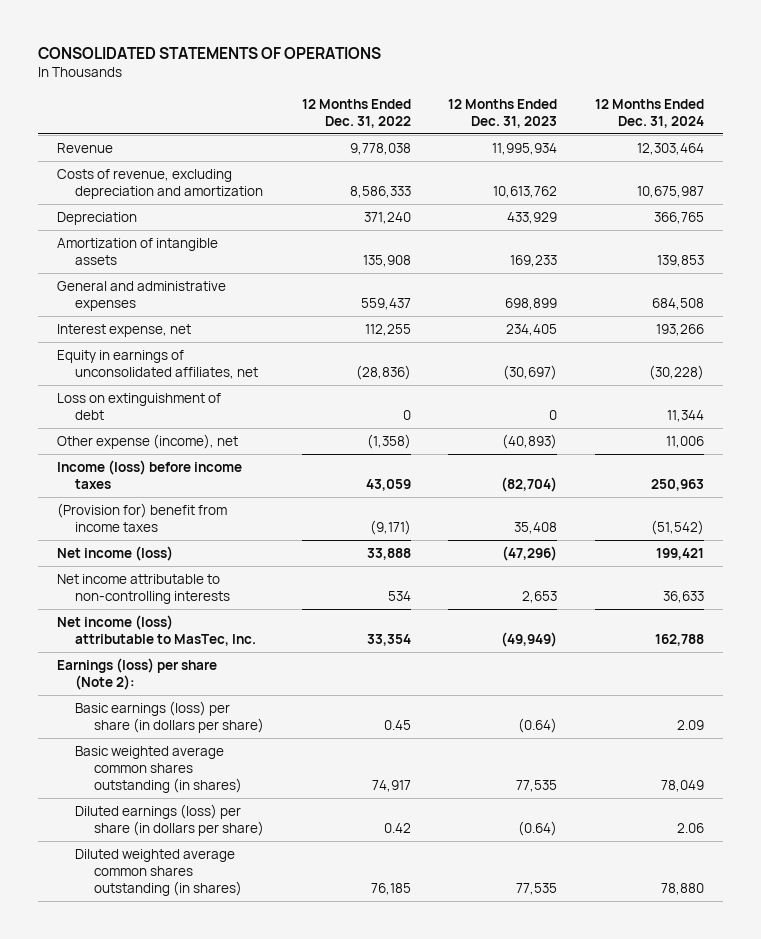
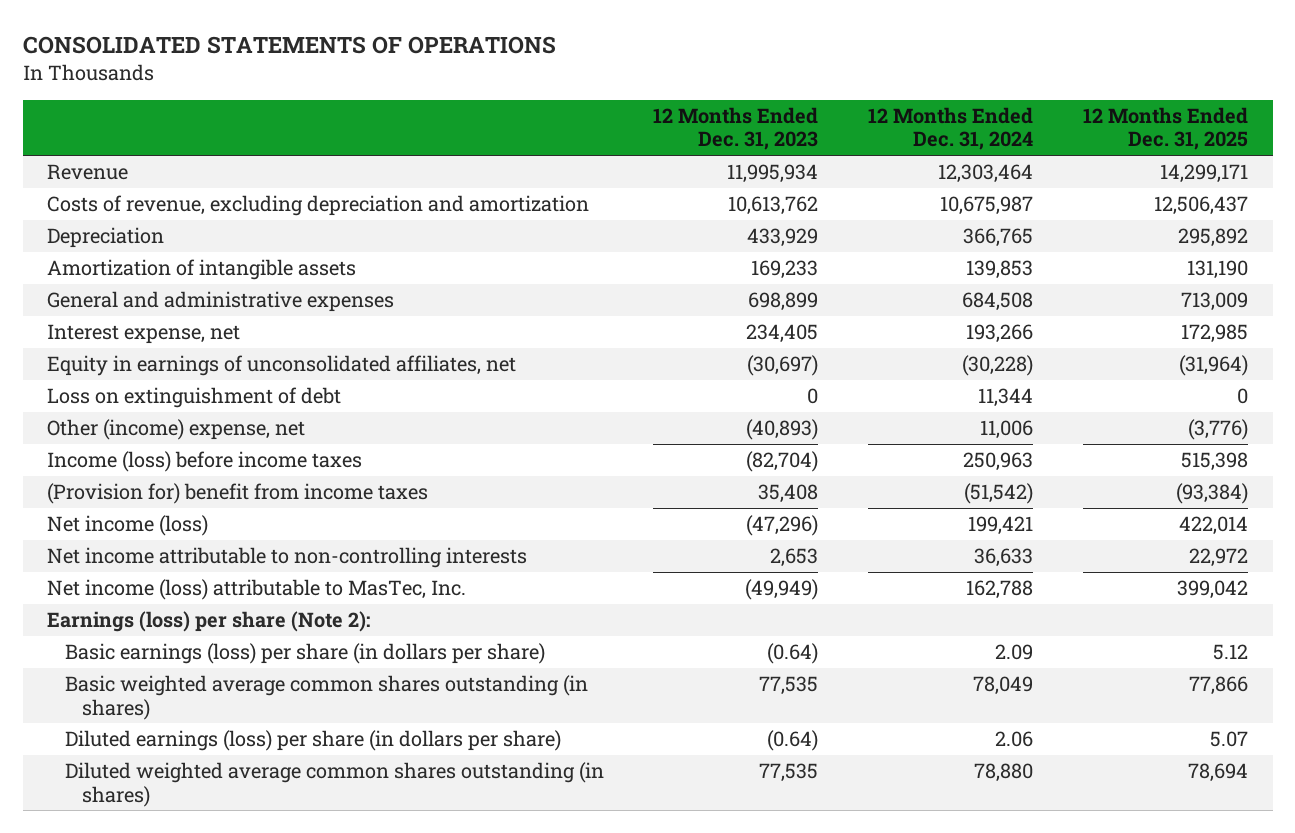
[301,98,411,128] 12 Months Ended Dec. 31, 2022 -> none
none -> [1082,106,1248,151] 12 Months Ended Dec. 31, 2025
[56,433,238,449] Other expense (income), net -> [47,418,306,440] Other (income) expense, net

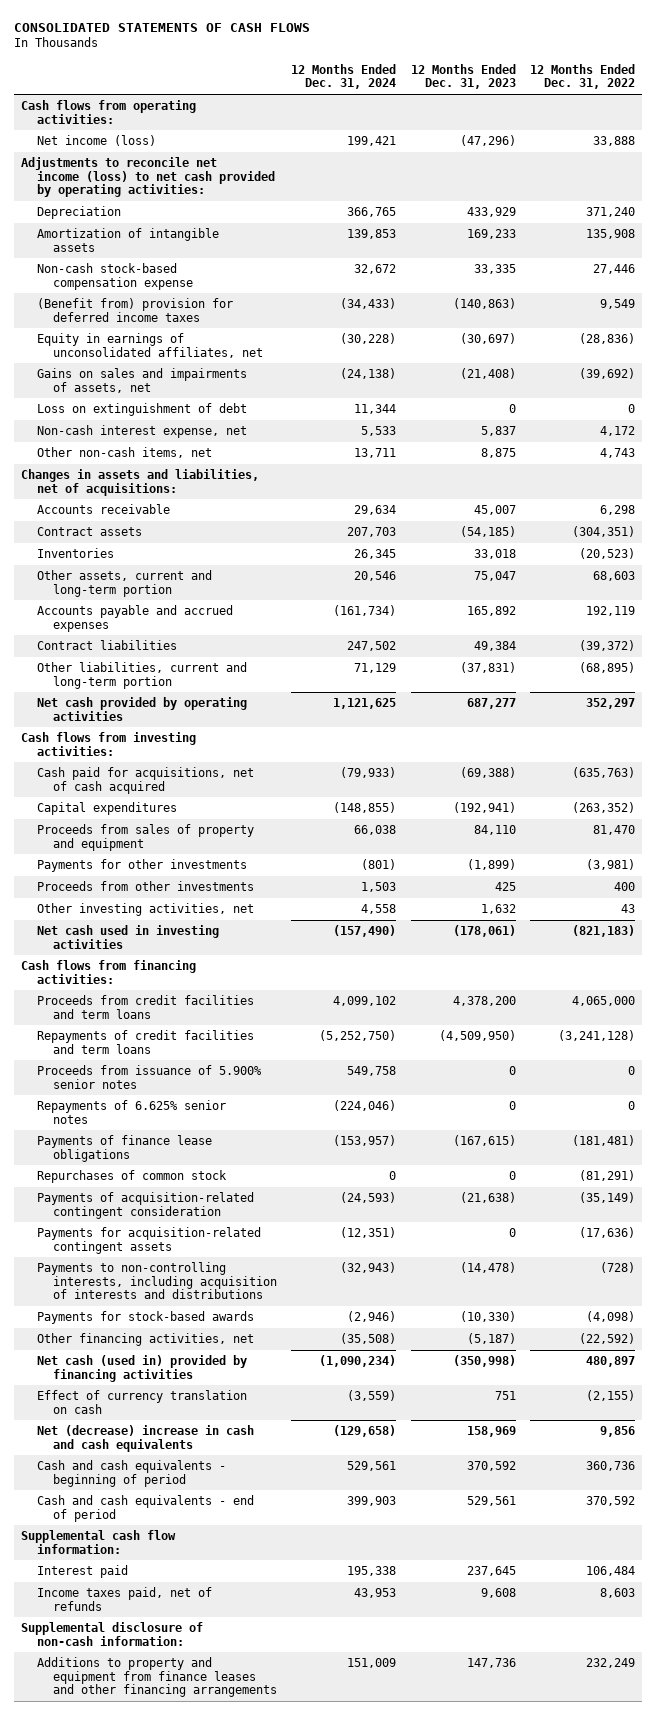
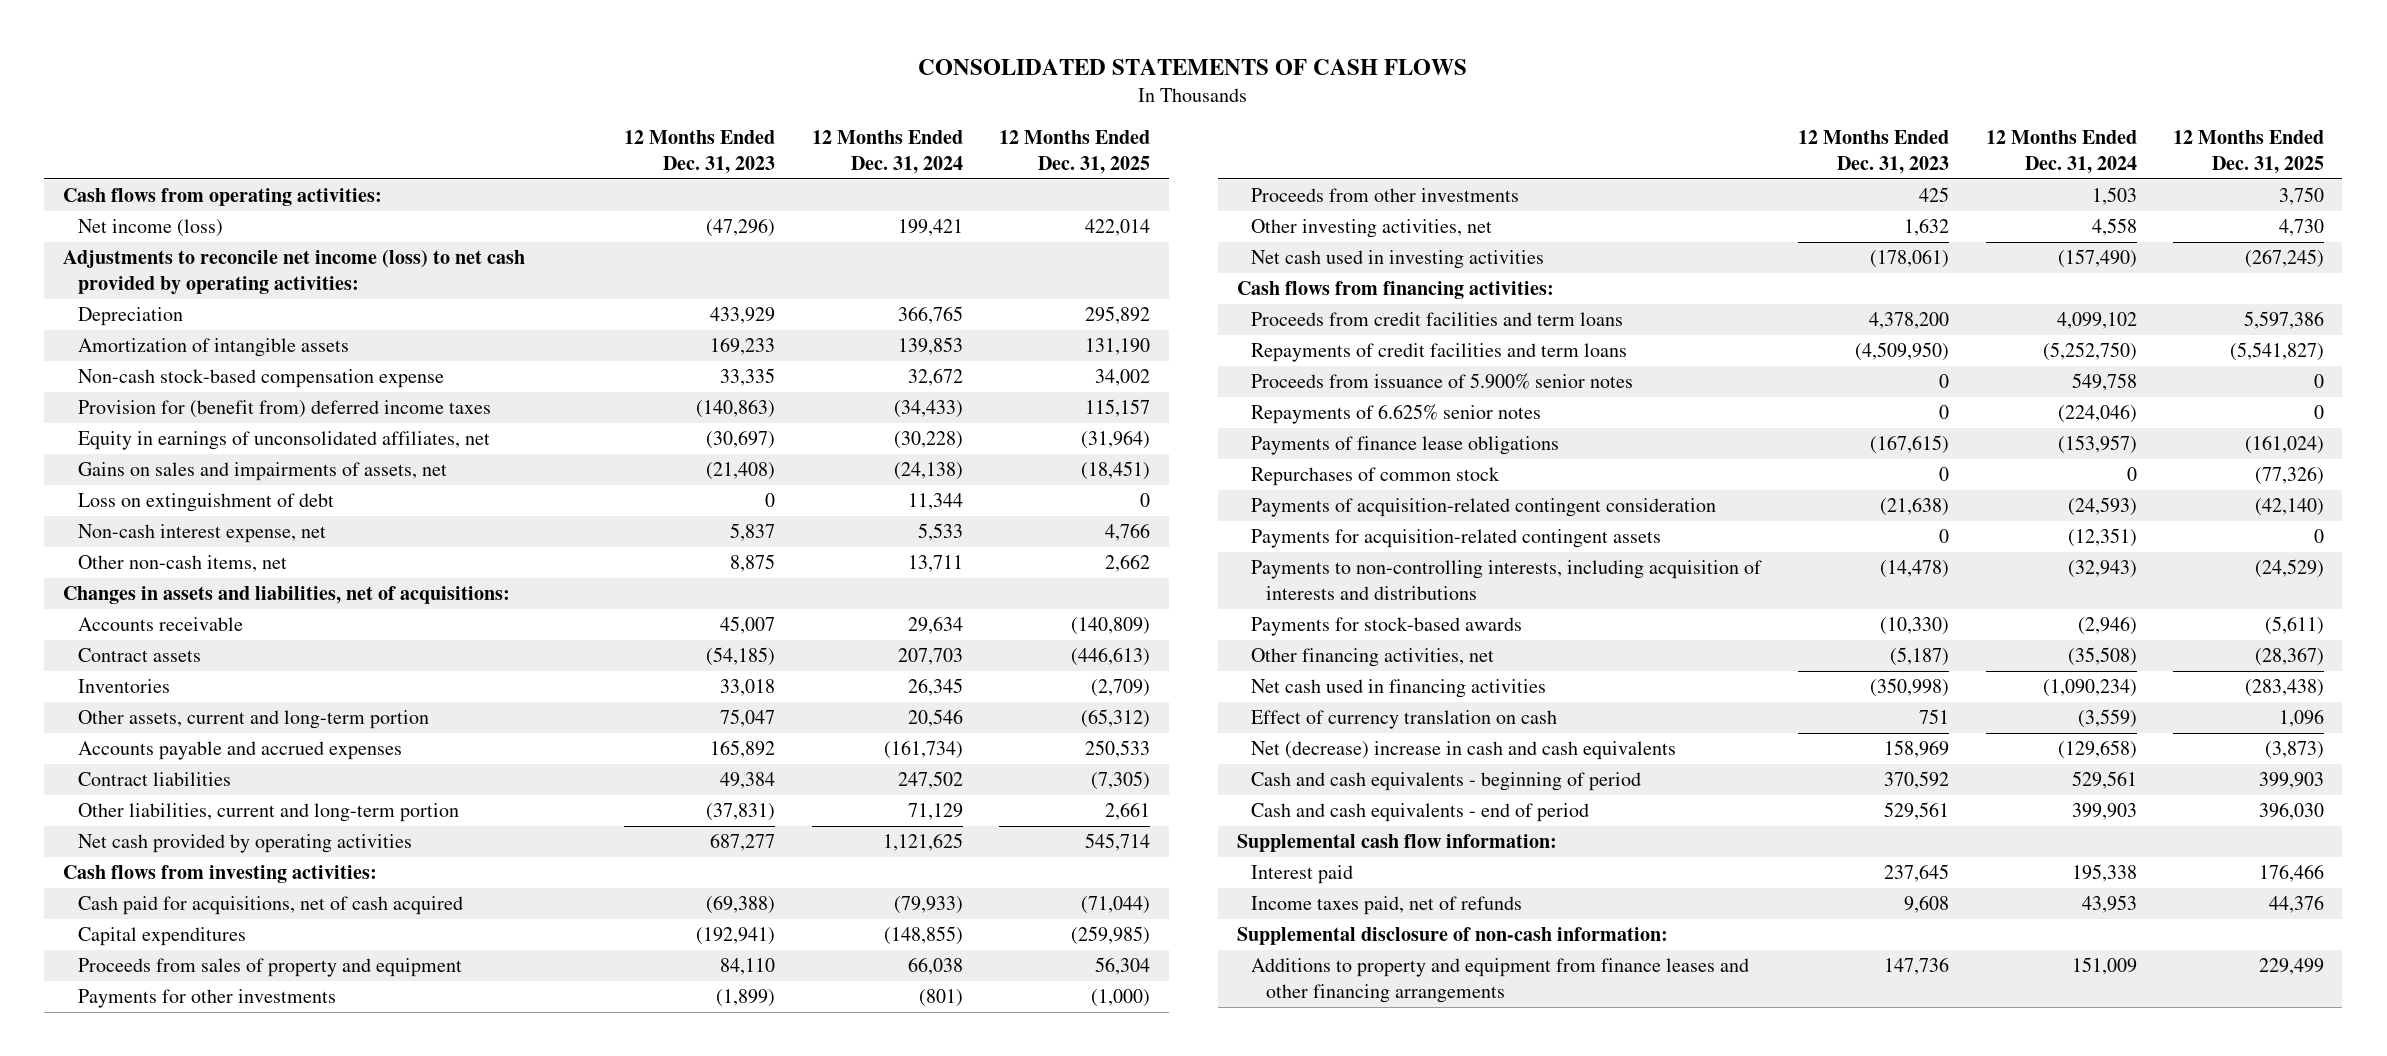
[529,63,635,90] 12 Months Ended Dec. 31, 2022 -> none
none -> [999,130,1151,174] 12 Months Ended Dec. 31, 2025
[37,298,234,322] (Benefit from) provision for deferred income taxes -> [77,400,491,419] Provision for (benefit from) deferred income taxes
[37,1355,248,1382] Net cash (used in) provided by financing activities -> [1251,679,1547,699] Net cash used in financing activities

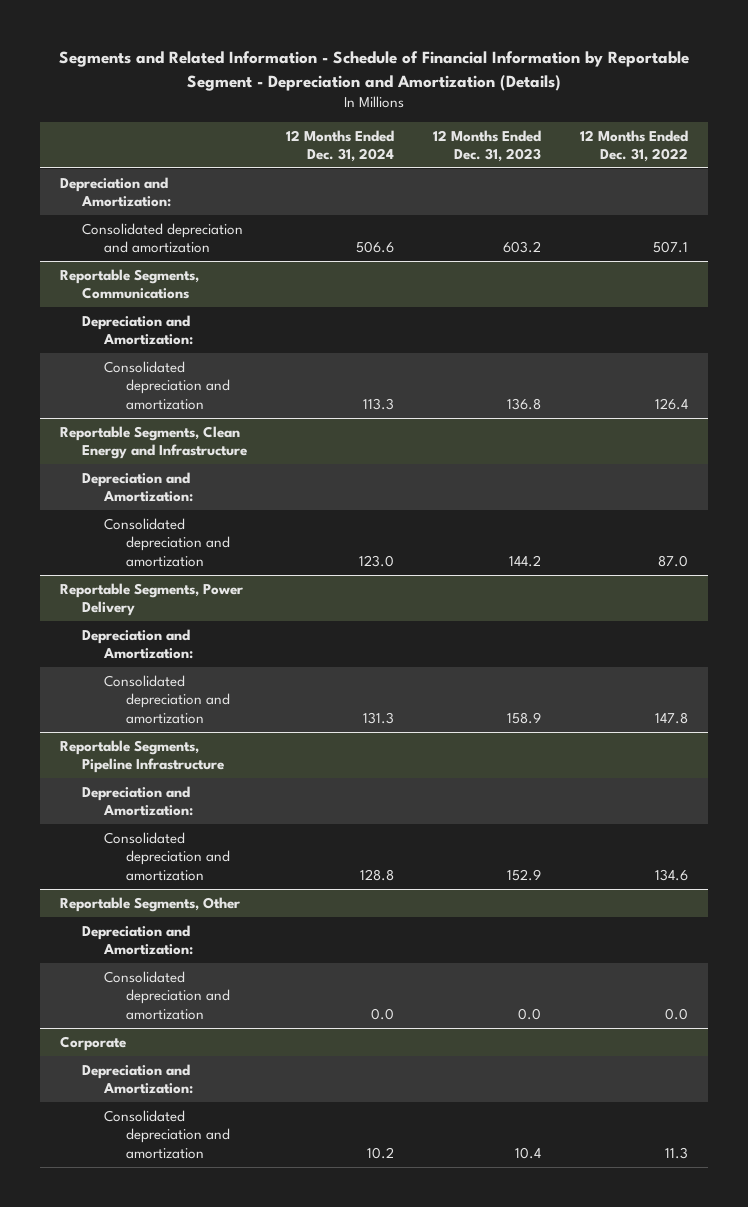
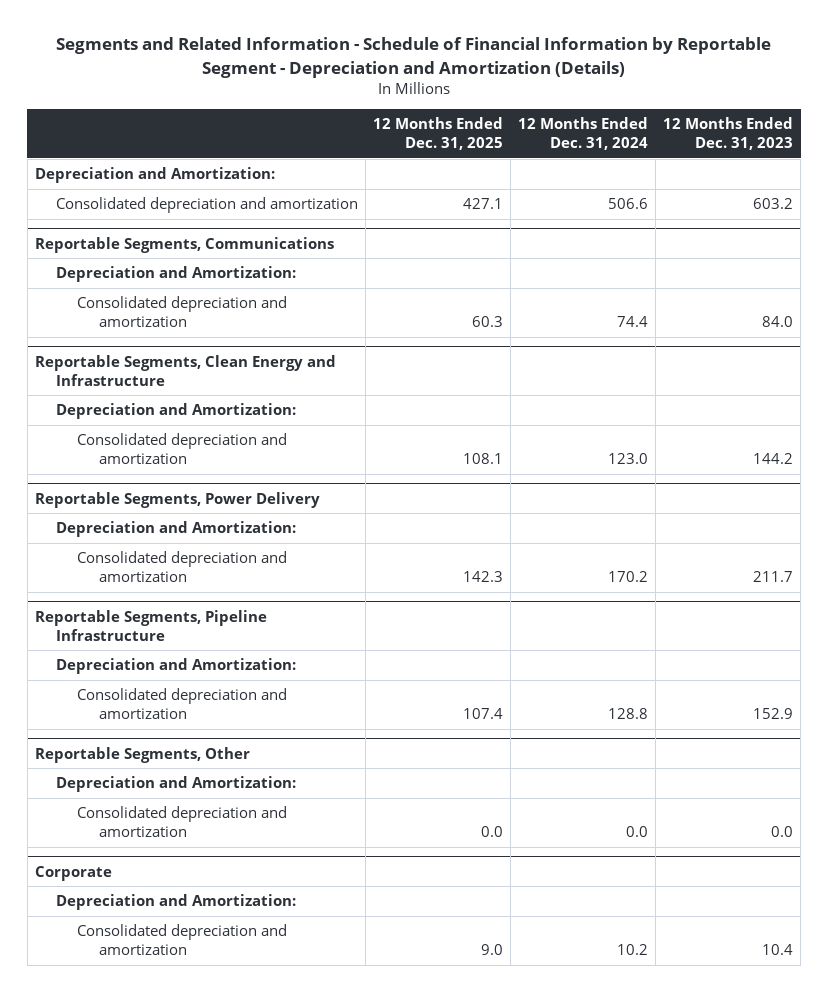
[580,129,689,163] 12 Months Ended Dec. 31, 2022 -> none
none -> [373,116,504,151] 12 Months Ended Dec. 31, 2025
[362,397,394,410] 113.3 -> [617,316,649,328] 74.4
[506,397,541,410] 136.8 -> [762,316,794,328] 84.0
[362,711,394,724] 131.3 -> [608,571,649,583] 170.2
[506,711,541,724] 158.9 -> [753,571,794,583] 211.7

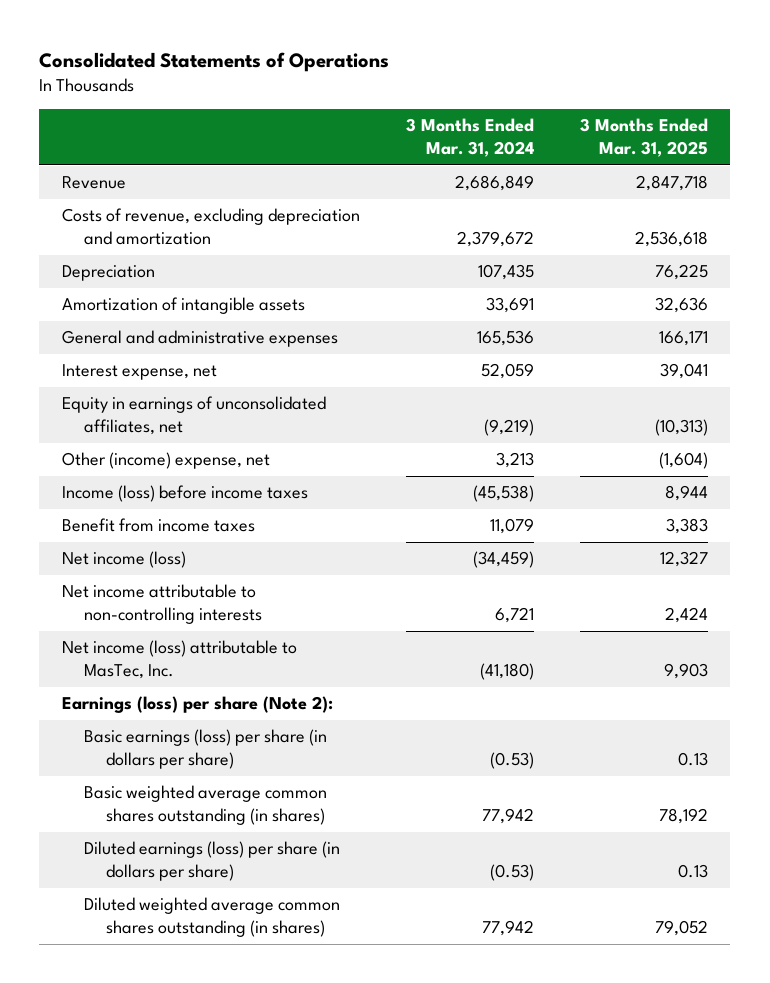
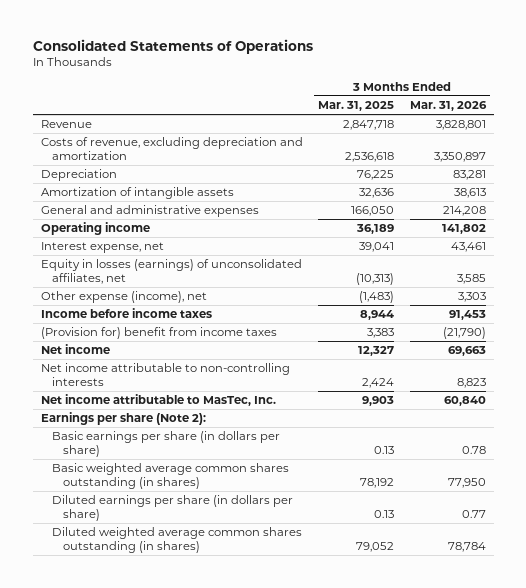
[405,118,534,158] 3 Months Ended Mar. 31, 2024 -> none
none -> [409,101,487,112] Mar. 31, 2026
[658,331,708,347] 166,171 -> [351,206,395,217] 166,050
none -> [40,222,150,236] Operating income
[62,396,327,436] Equity in earnings of unconsolidated affiliates, net -> [40,259,302,285] Equity in losses (earnings) of unconsolidated affiliates, net
[62,452,271,470] Other (income) expense, net -> [40,291,207,304] Other expense (income), net
[658,452,708,470] (1,604) -> [359,291,395,304] (1,483)
[62,485,309,503] Income (loss) before income taxes -> [40,308,212,319] Income before income taxes
[62,518,256,533] Benefit from income taxes -> [40,327,277,340] (Provision for) benefit from income taxes
[62,551,187,569] Net income (loss) -> [40,344,110,355] Net income
[62,640,298,680] Net income (loss) attributable to MasTec, Inc. -> [40,394,276,407] Net income attributable to MasTec, Inc.
[62,696,334,714] Earnings (loss) per share (Note 2): -> [40,412,206,426] Earnings per share (Note 2):
[84,729,328,770] Basic earnings (loss) per share (in dollars per share) -> [51,431,280,458] Basic earnings per share (in dollars per share)
[84,841,341,882] Diluted earnings (loss) per share (in dollars per share) -> [51,495,293,522] Diluted earnings per share (in dollars per share)

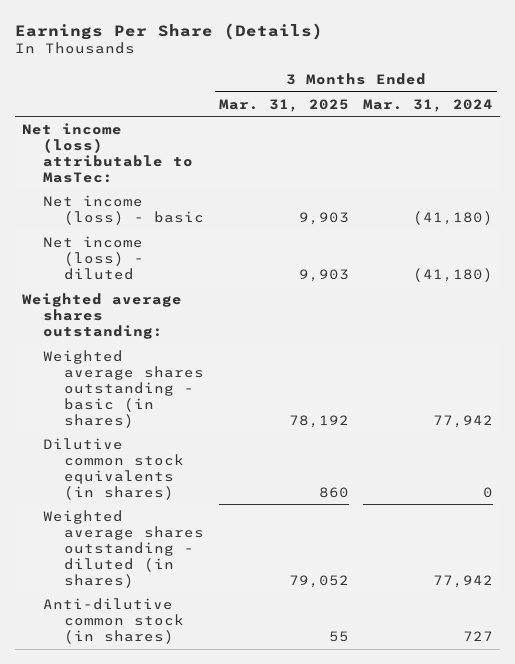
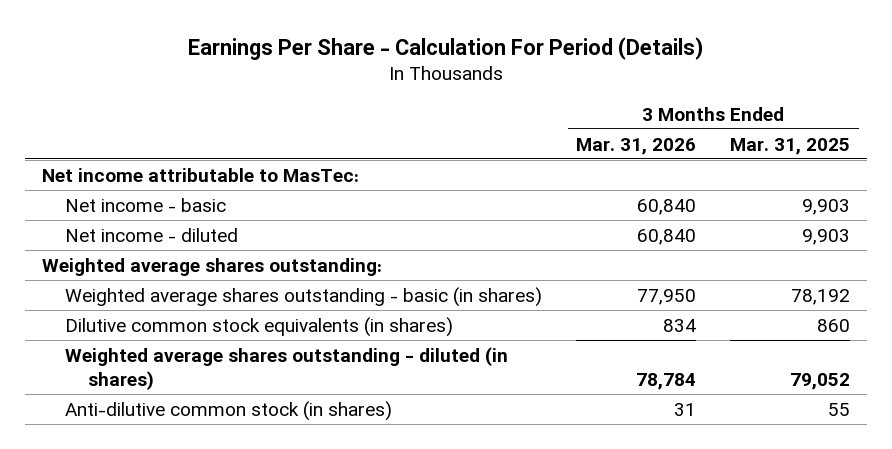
[14,22,323,40] Earnings Per Share (Details) -> [188,36,704,60] Earnings Per Share - Calculation For Period (Details)
[363,98,494,112] Mar. 31, 2024 -> none
none -> [576,137,697,155] Mar. 31, 2026
[22,123,194,183] Net income (loss) attributable to MasTec: -> [42,167,360,182] Net income attributable to MasTec:
[43,195,205,225] Net income (loss) - basic -> [65,197,227,212] Net income - basic
[43,236,145,280] Net income (loss) - diluted -> [65,227,239,242] Net income - diluted

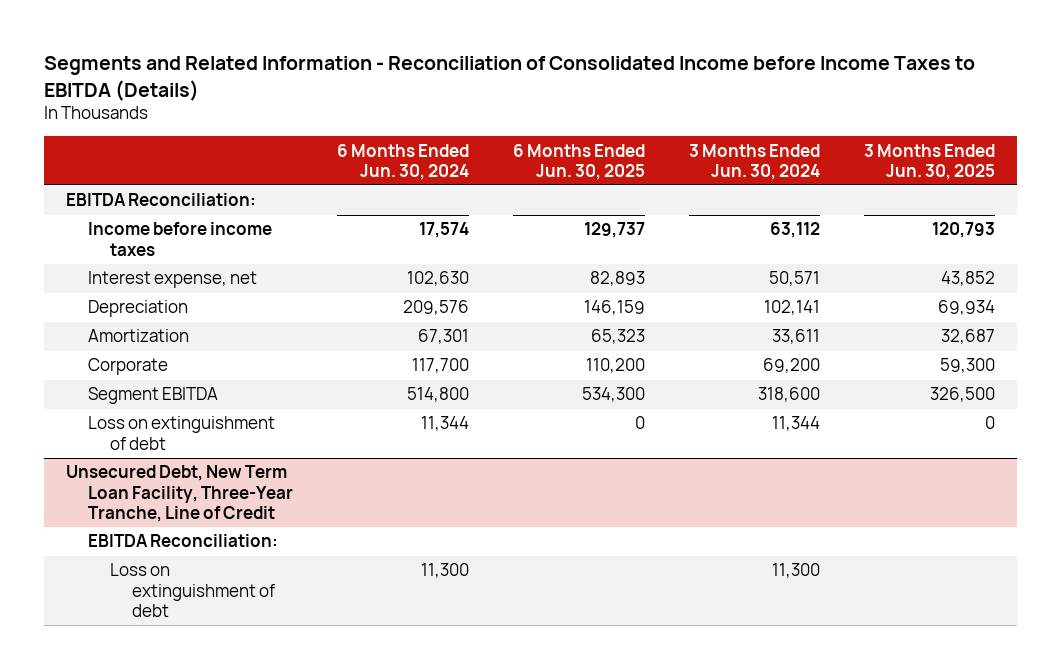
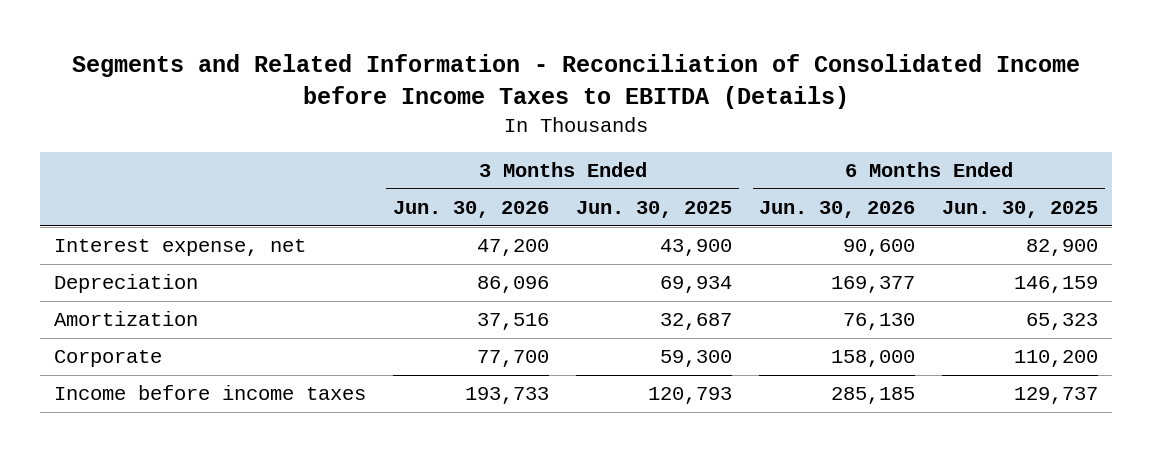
[337,143,470,180] 6 Months Ended Jun. 30, 2024 -> none
[689,143,821,180] 3 Months Ended Jun. 30, 2024 -> none
none -> [392,200,549,218] Jun. 30, 2026
none -> [759,200,916,218] Jun. 30, 2026
[66,193,257,207] EBITDA Reconciliation: -> none
[590,271,646,287] 82,893 -> [1026,239,1099,257] 82,900
[941,271,996,287] 43,852 -> [660,239,733,257] 43,900
[88,387,219,405] Segment EBITDA -> none
[88,416,276,450] Loss on extinguishment of debt -> none
[66,465,294,522] Unsecured Debt, New Term Loan Facility, Three-Year Tranche, Line of Credit -> none
[88,534,279,548] EBITDA Reconciliation: -> none
[110,563,276,617] Loss on extinguishment of debt -> none
[88,222,273,256] Income before income taxes -> [53,385,366,401] Income before income taxes

